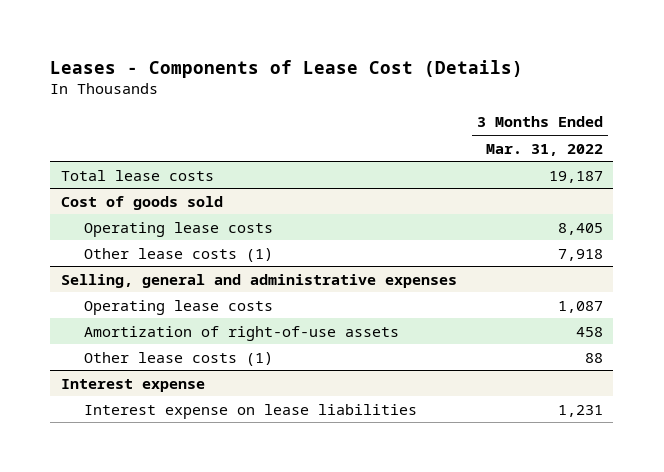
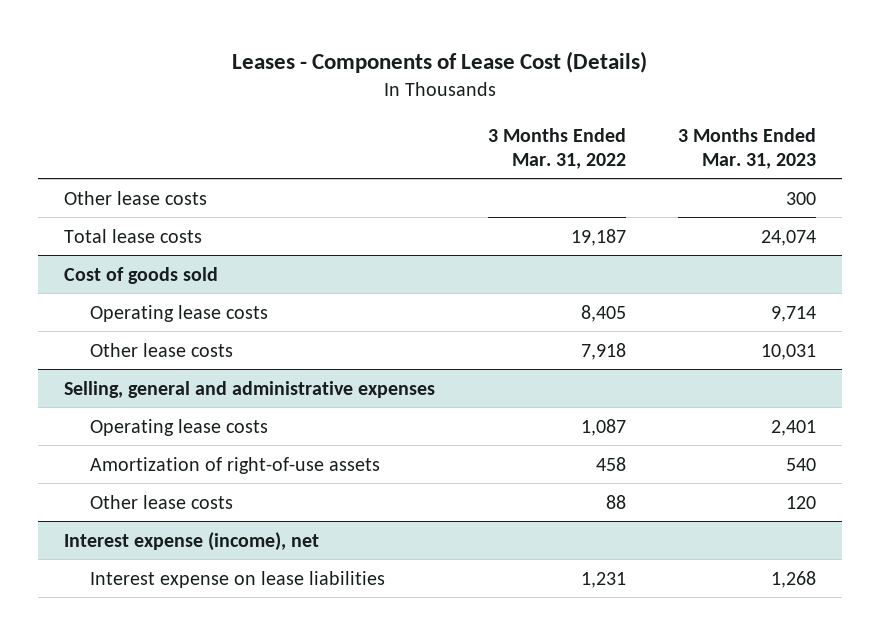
none -> [677,127,816,169] 3 Months Ended Mar. 31, 2023
none -> [64,190,208,205] Other lease costs
[84,247,274,262] Other lease costs (1) -> [89,342,233,357] Other lease costs
[84,351,274,366] Other lease costs (1) -> [89,494,233,509] Other lease costs
[60,378,205,392] Interest expense -> [64,531,320,551] Interest expense (income), net

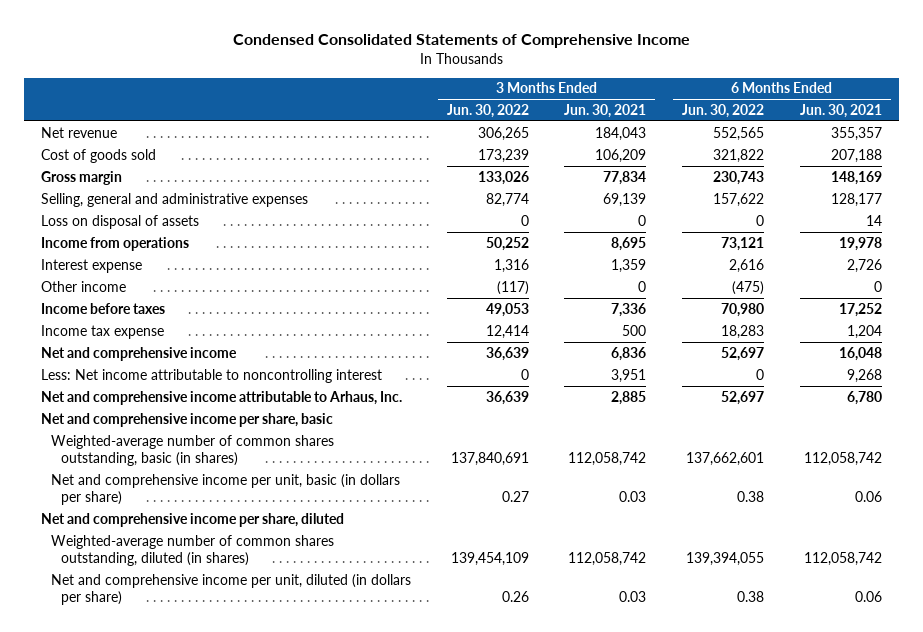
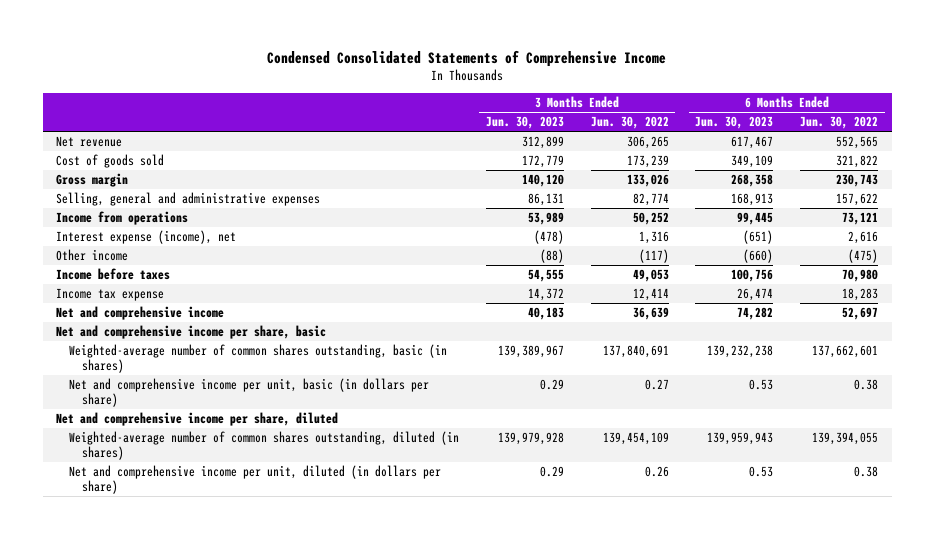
[564,104,647,119] Jun. 30, 2021 -> none
[799,104,882,119] Jun. 30, 2021 -> none
none -> [485,116,564,130] Jun. 30, 2023
none -> [695,116,774,130] Jun. 30, 2023
[41,214,200,229] Loss on disposal of assets -> none
[41,258,143,273] Interest expense -> [56,230,237,245] Interest expense (income), net
[41,368,383,383] Less: Net income attributable to noncontrolling interest -> none
[41,390,403,405] Net and comprehensive income attributable to Arhaus, Inc. -> none

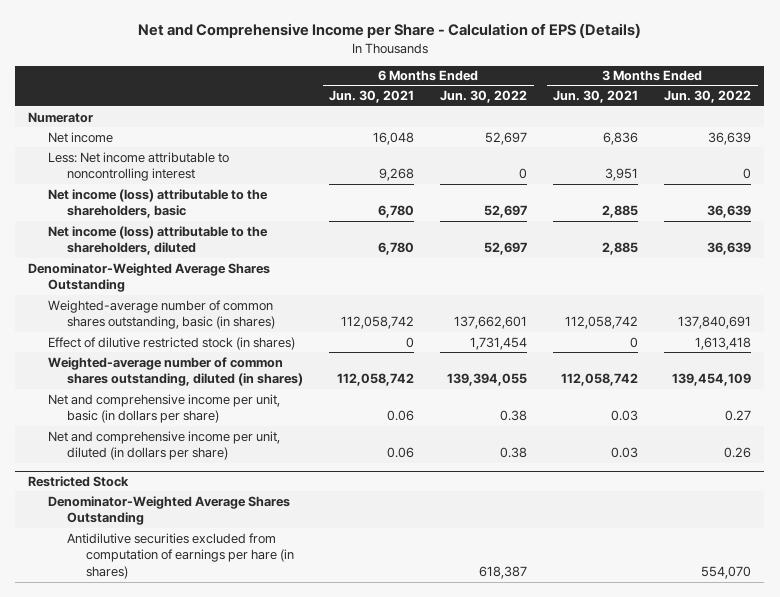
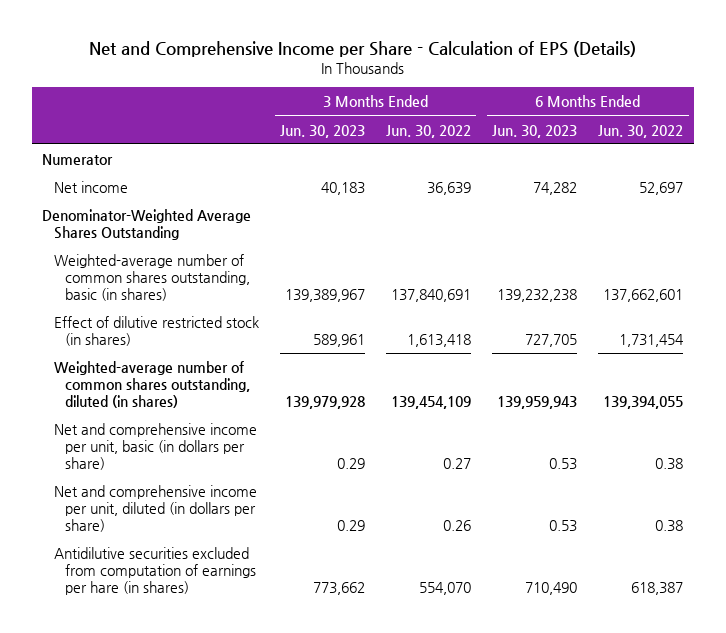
[329,90,415,104] Jun. 30, 2021 -> none
[553,90,639,104] Jun. 30, 2021 -> none
none -> [279,124,365,138] Jun. 30, 2023
none -> [492,124,578,138] Jun. 30, 2023
[47,151,229,182] Less: Net income attributable to noncontrolling interest -> none
[47,188,268,219] Net income (loss) attributable to the shareholders, basic -> none
[47,225,268,256] Net income (loss) attributable to the shareholders, diluted -> none
[28,476,130,488] Restricted Stock -> none
[47,495,290,526] Denominator-Weighted Average Shares Outstanding -> none

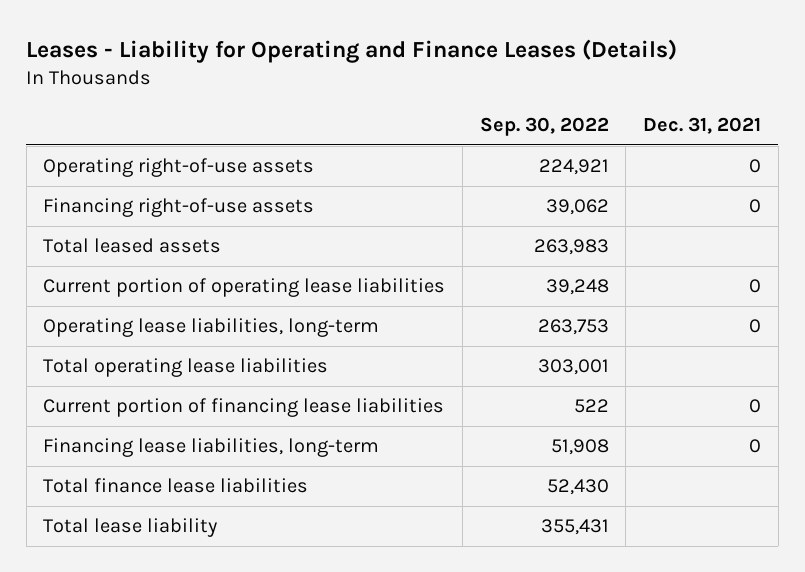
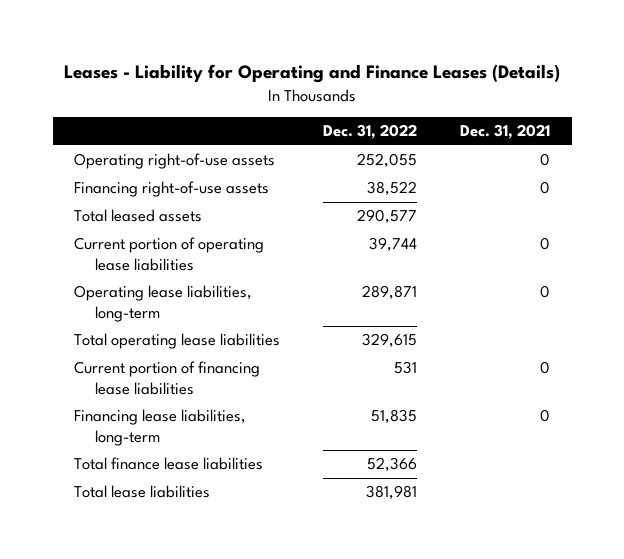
[479,116,609,136] Sep. 30, 2022 -> none
none -> [323,124,418,140] Dec. 31, 2022
[43,518,218,538] Total lease liability -> [74,485,211,499] Total lease liabilities

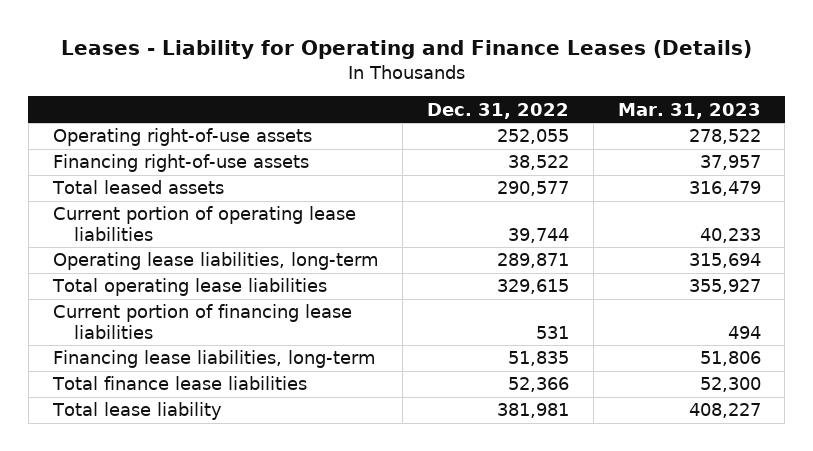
[460,124,551,140] Dec. 31, 2021 -> none
none -> [617,102,761,119] Mar. 31, 2023
[74,485,211,499] Total lease liabilities -> [51,402,222,421] Total lease liability

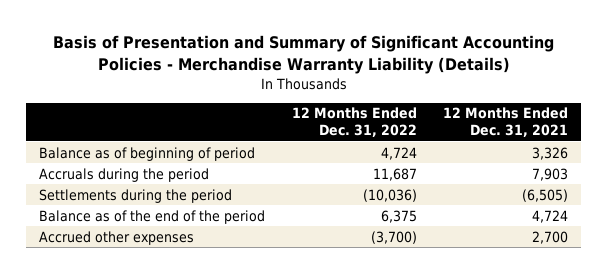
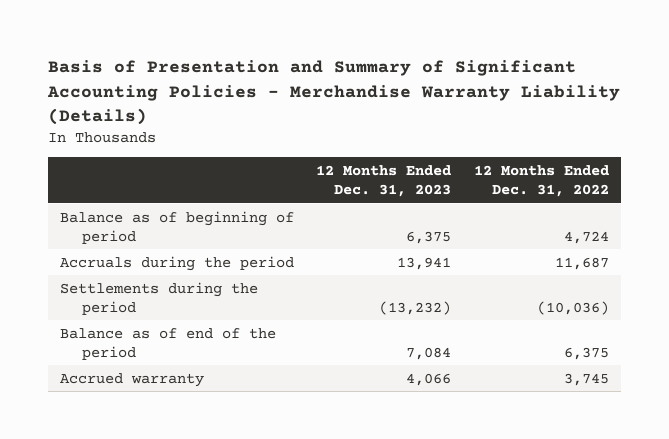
[443,107,569,138] 12 Months Ended Dec. 31, 2021 -> none
none -> [316,164,452,197] 12 Months Ended Dec. 31, 2023
[39,230,195,245] Accrued other expenses -> none
[39,209,266,224] Balance as of the end of the period -> [59,327,276,360] Balance as of end of the period
none -> [59,372,204,387] Accrued warranty

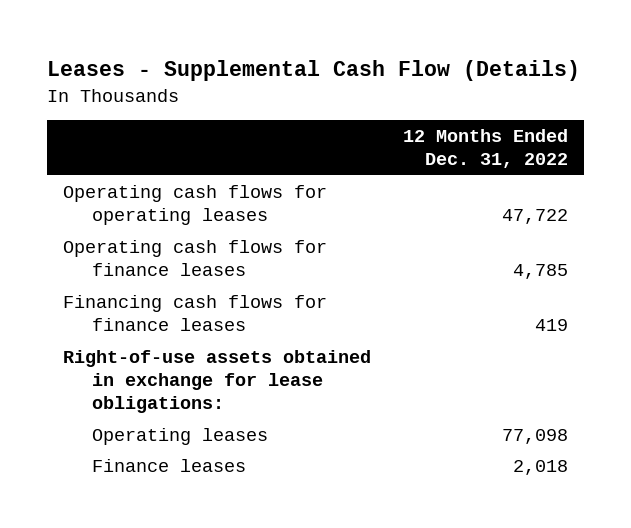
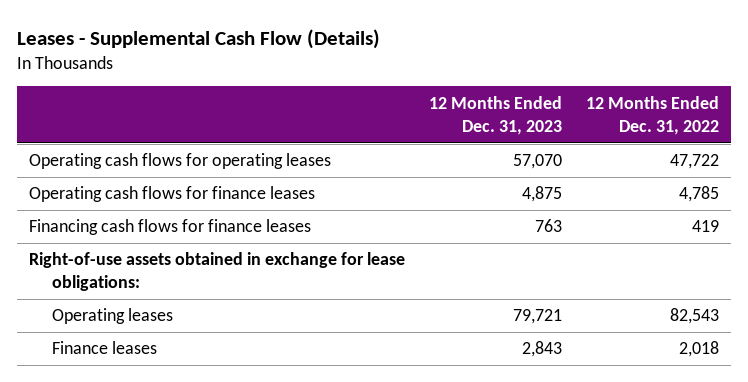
none -> [428,95,562,135] 12 Months Ended Dec. 31, 2023
[502,428,569,444] 77,098 -> [669,308,719,325] 82,543

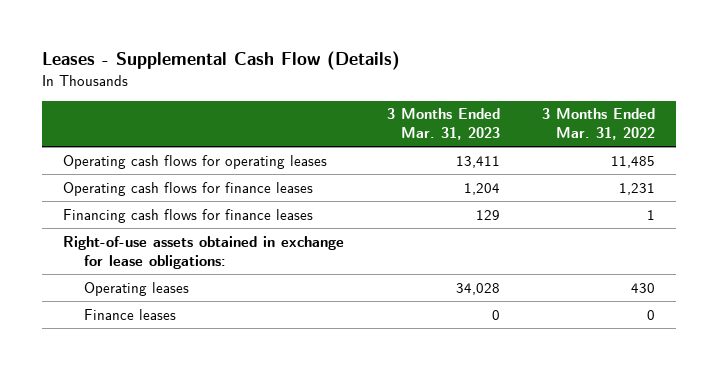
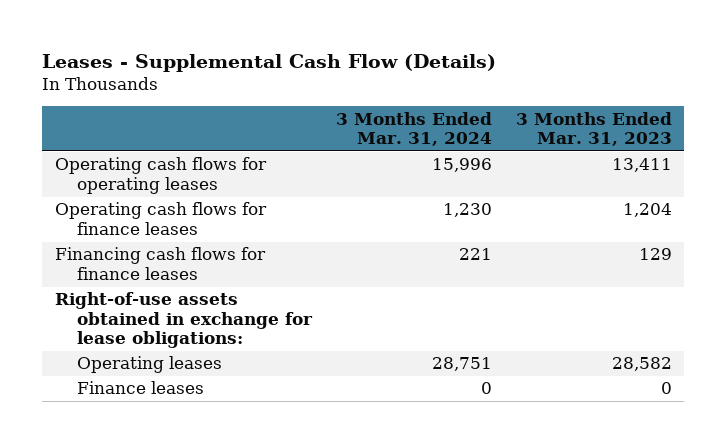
[541,108,655,141] 3 Months Ended Mar. 31, 2022 -> none
none -> [336,111,493,147] 3 Months Ended Mar. 31, 2024
[455,282,500,295] 34,028 -> [612,357,673,372] 28,582

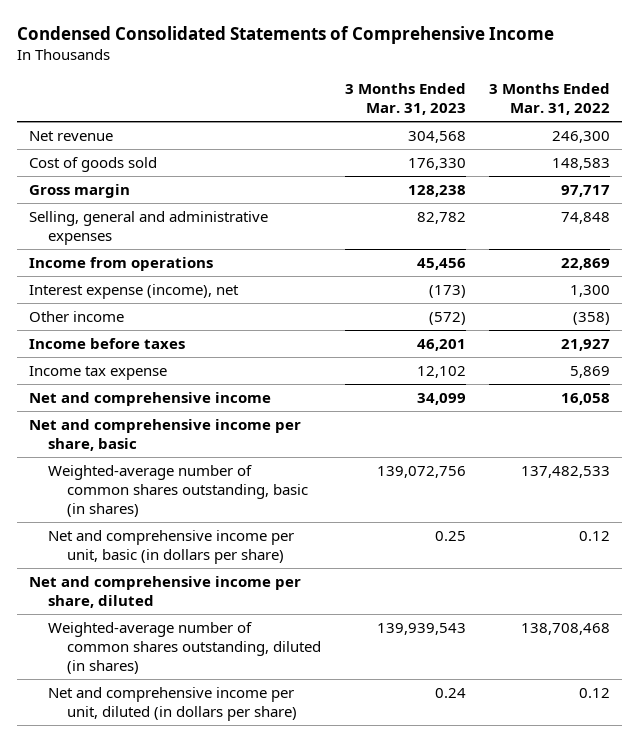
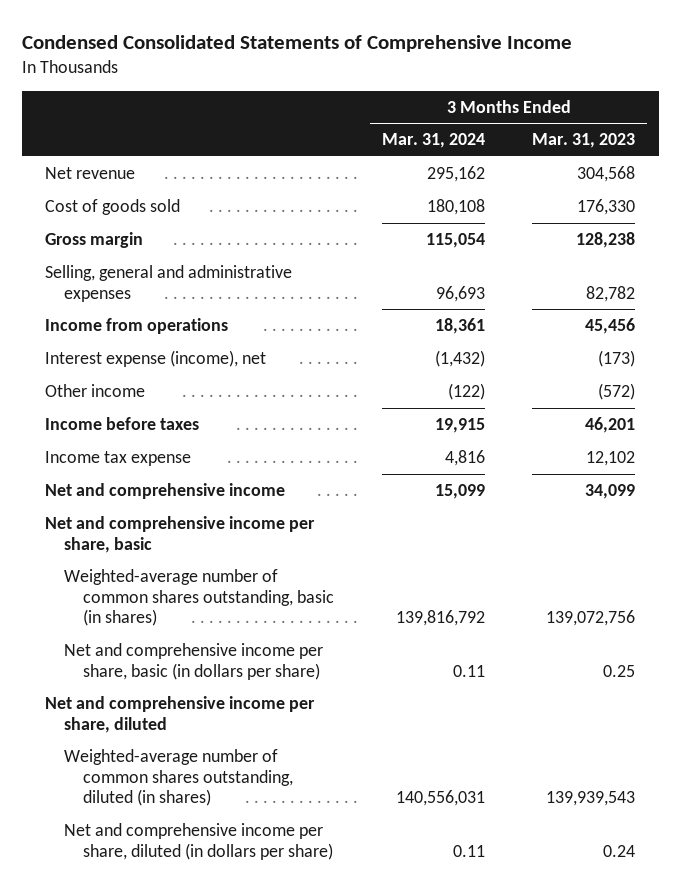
[488,82,610,115] 3 Months Ended Mar. 31, 2022 -> none
none -> [381,133,485,149] Mar. 31, 2024
[47,529,294,564] Net and comprehensive income per unit, basic (in dollars per share) -> [64,643,324,680] Net and comprehensive income per share, basic (in dollars per share)
[47,686,298,721] Net and comprehensive income per unit, diluted (in dollars per share) -> [64,823,334,860] Net and comprehensive income per share, diluted (in dollars per share)

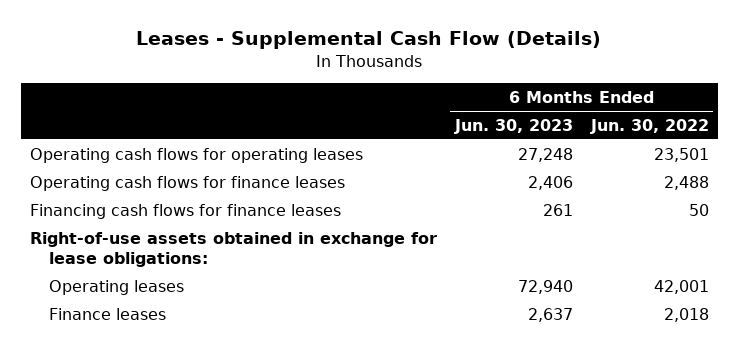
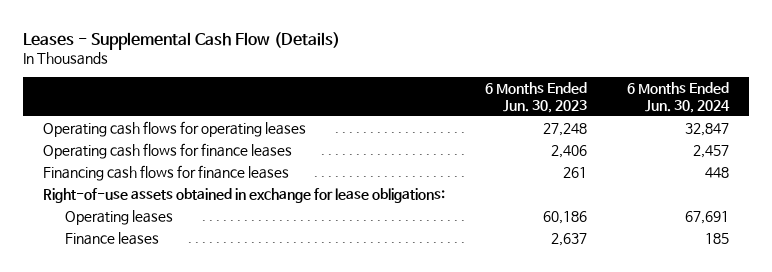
[589,118,709,134] Jun. 30, 2022 -> none
none -> [626,81,730,113] 6 Months Ended Jun. 30, 2024
[517,279,573,294] 72,940 -> [543,210,588,224] 60,186

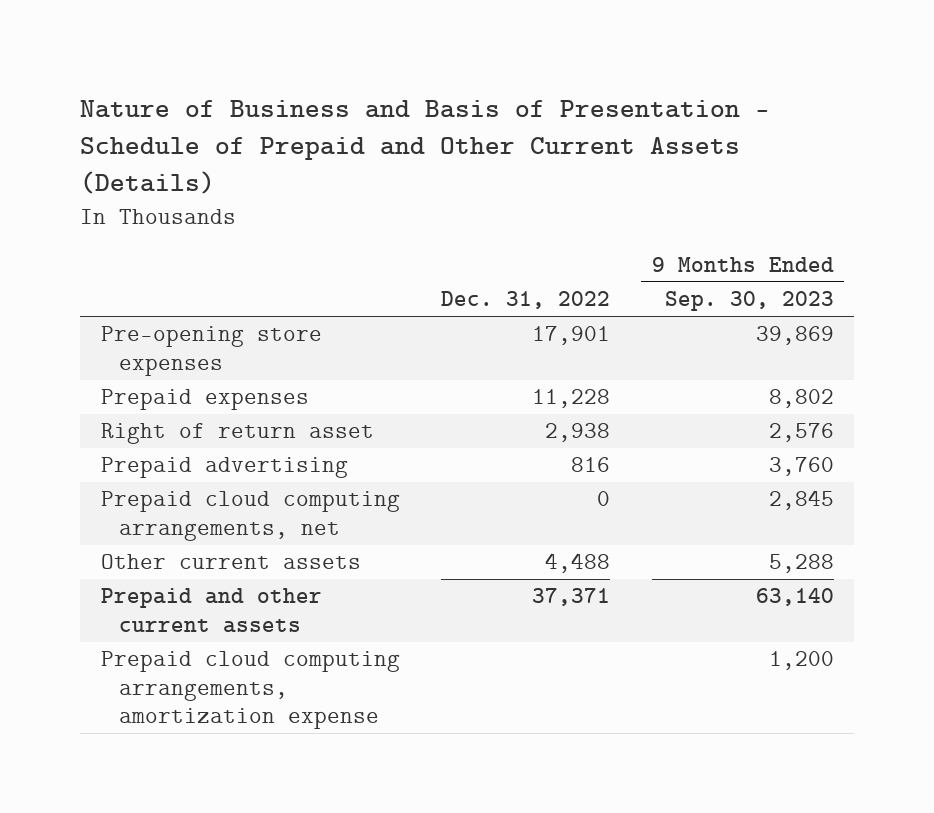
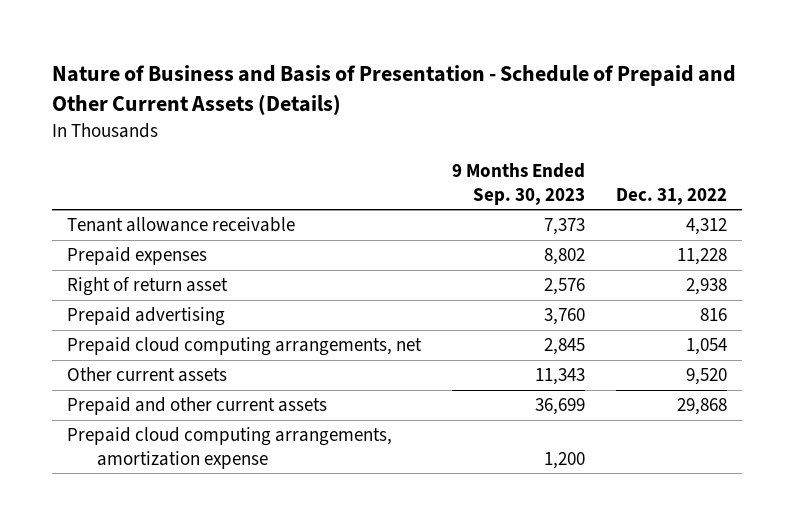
[100,326,322,376] Pre-opening store expenses -> none
none -> [67,217,296,233] Tenant allowance receivable
[597,491,611,507] 0 -> [685,338,727,356] 1,054
[545,553,611,574] 4,488 -> [685,368,727,386] 9,520
[768,554,834,574] 5,288 -> [535,368,586,386] 11,343
[532,588,611,607] 37,371 -> [676,398,727,416] 29,868
[755,588,834,607] 63,140 -> [535,398,586,416] 36,699

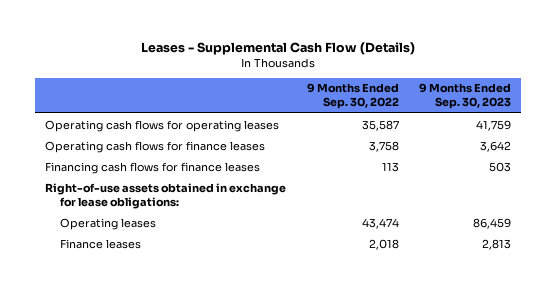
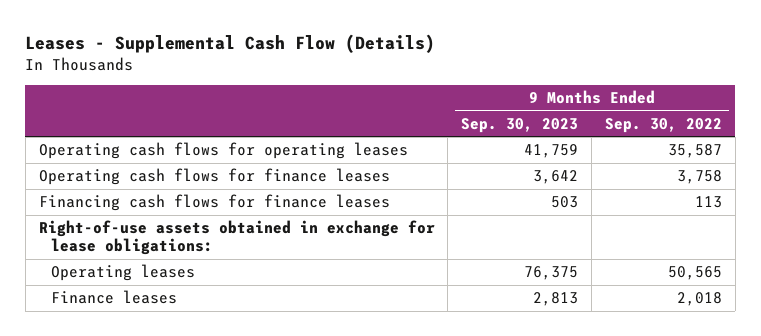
[361,217,399,229] 43,474 -> [667,266,722,281] 50,565
[473,217,512,229] 86,459 -> [524,266,579,281] 76,375

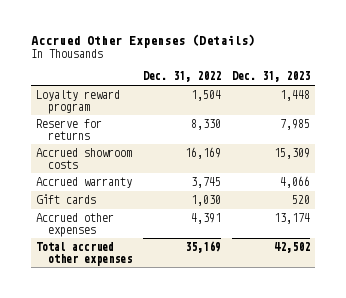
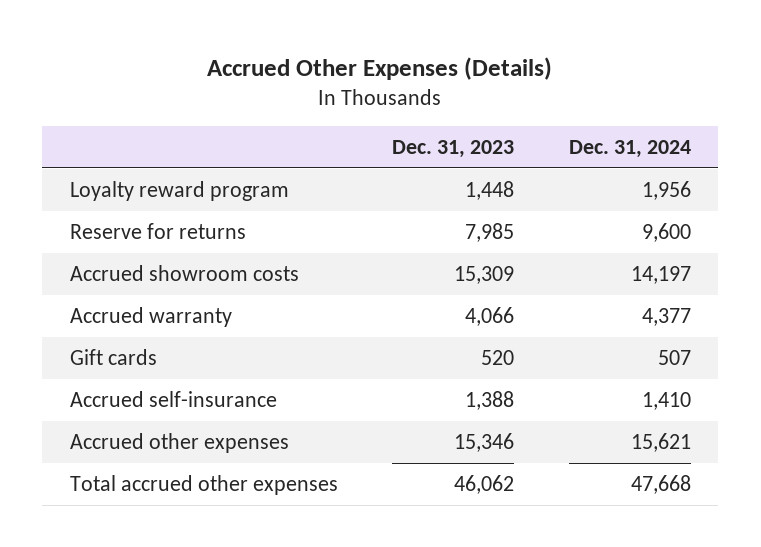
[142,71,221,83] Dec. 31, 2022 -> none
none -> [568,140,691,159] Dec. 31, 2024
none -> [69,390,277,407] Accrued self-insurance
[273,213,310,225] 13,174 -> [454,432,515,452] 15,346
[273,242,310,254] 42,502 -> [454,474,515,494] 46,062

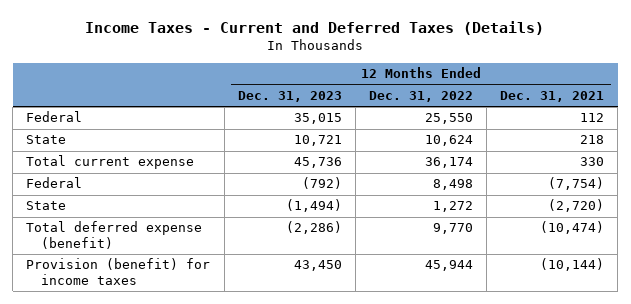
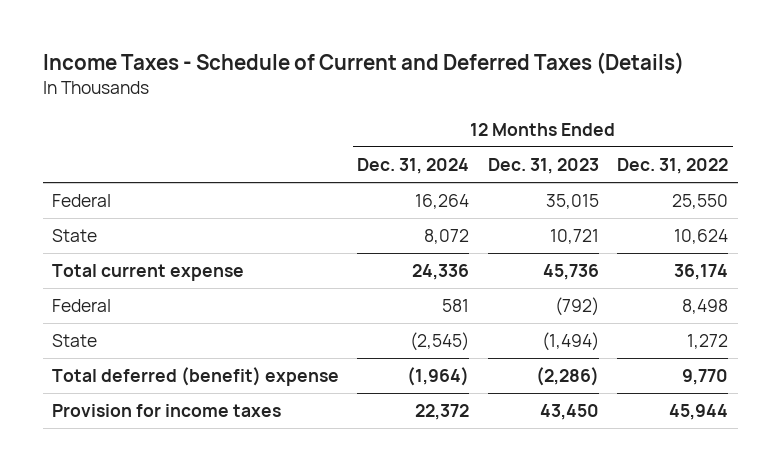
[85,20,545,35] Income Taxes - Current and Deferred Taxes (Details) -> [42,51,684,74] Income Taxes - Schedule of Current and Deferred Taxes (Details)
[500,91,605,103] Dec. 31, 2021 -> none
none -> [357,158,470,175] Dec. 31, 2024
[26,221,203,249] Total deferred expense (benefit) -> [51,367,339,387] Total deferred (benefit) expense
[26,258,211,285] Provision (benefit) for income taxes -> [51,404,281,418] Provision for income taxes

